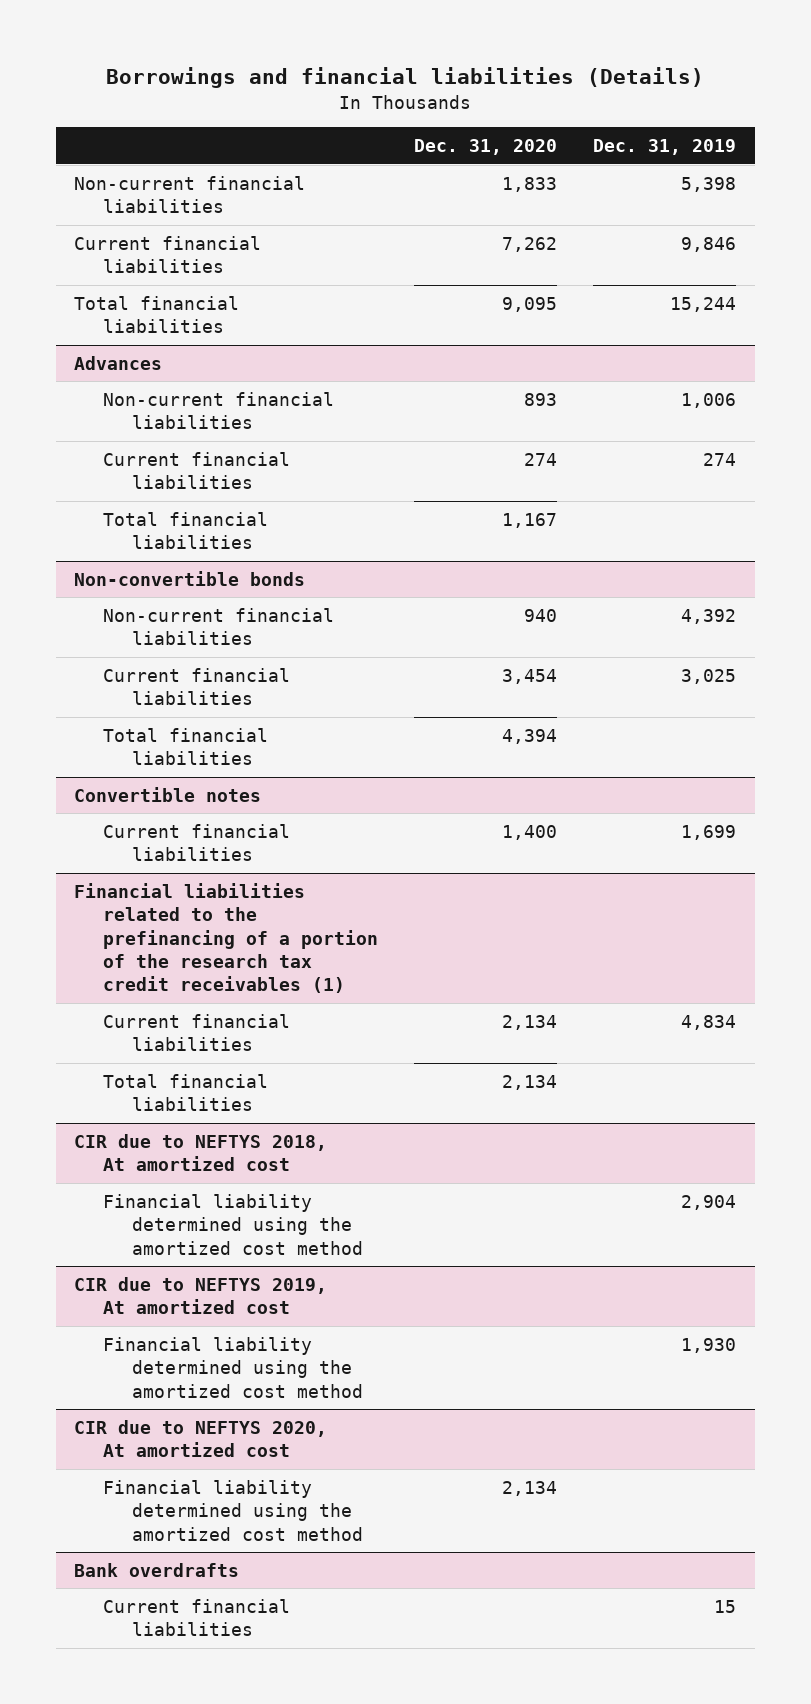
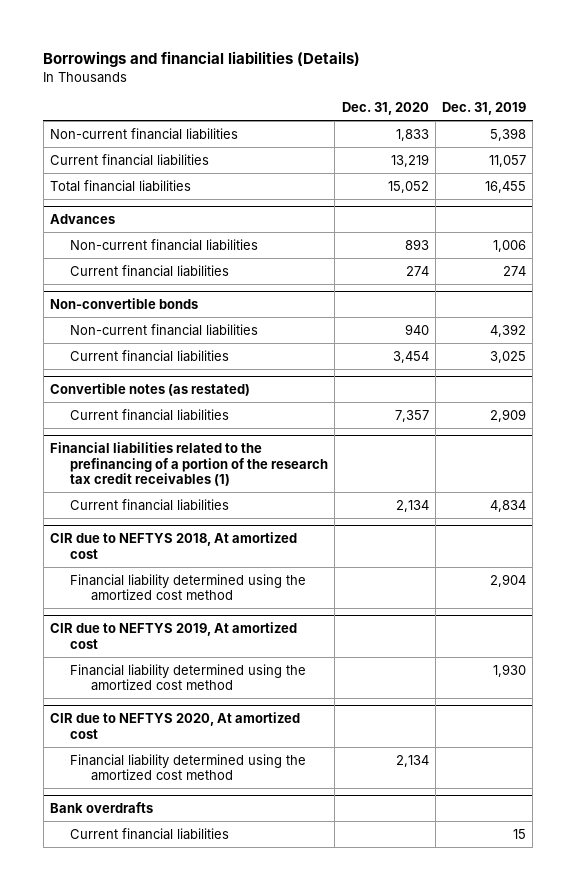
[502,236,558,252] 7,262 -> [390,153,429,167] 13,219
[681,236,737,252] 9,846 -> [488,154,526,167] 11,057
[502,296,558,312] 9,095 -> [387,180,429,193] 15,052
[670,296,737,312] 15,244 -> [484,180,526,193] 16,455
[102,511,268,550] Total financial liabilities -> none
[102,727,268,766] Total financial liabilities -> none
[74,786,262,802] Convertible notes -> [49,383,250,397] Convertible notes (as restated)
[502,824,558,840] 1,400 -> [394,409,429,422] 7,357
[681,824,737,840] 1,699 -> [489,408,526,422] 2,909
[102,1073,268,1112] Total financial liabilities -> none

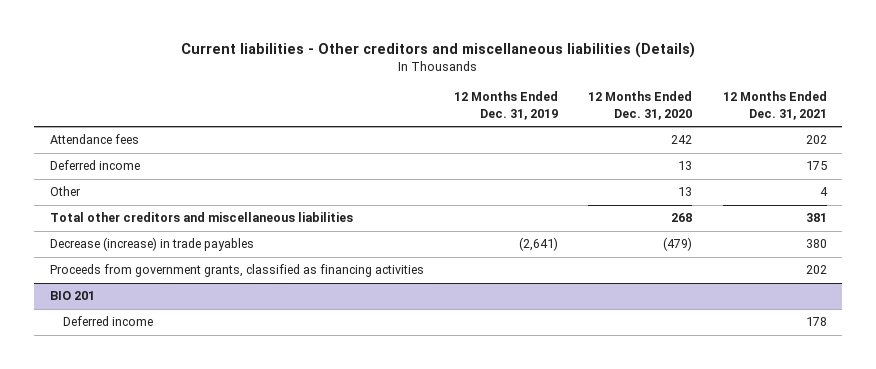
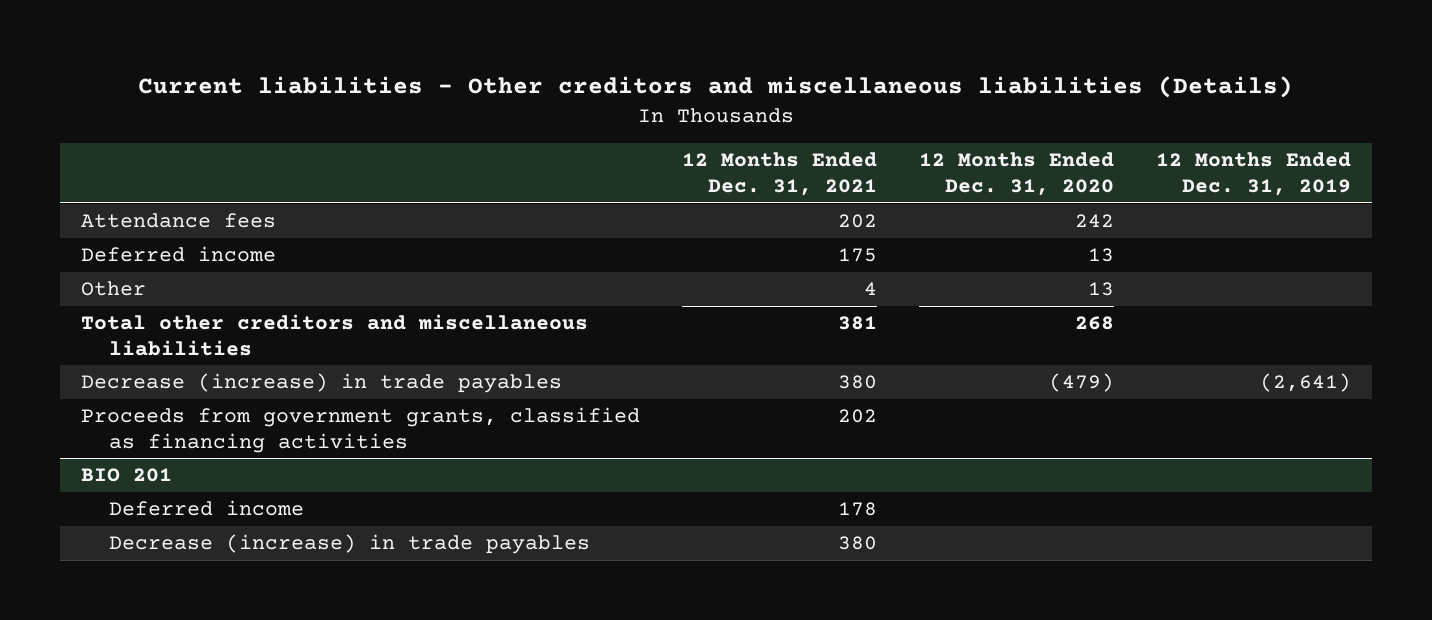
none -> [108,534,590,555] Decrease (increase) in trade payables

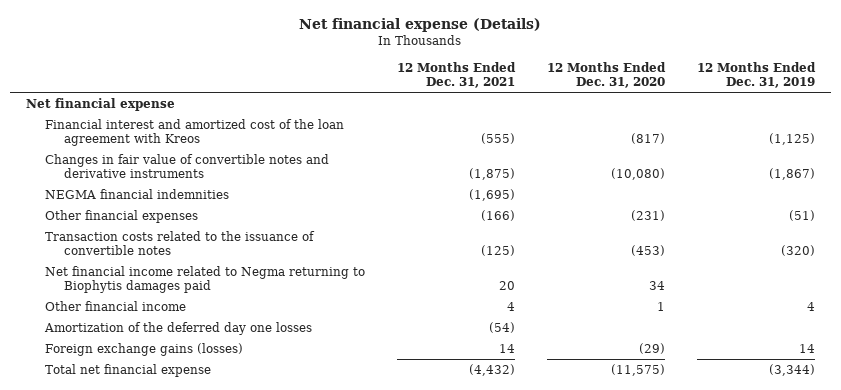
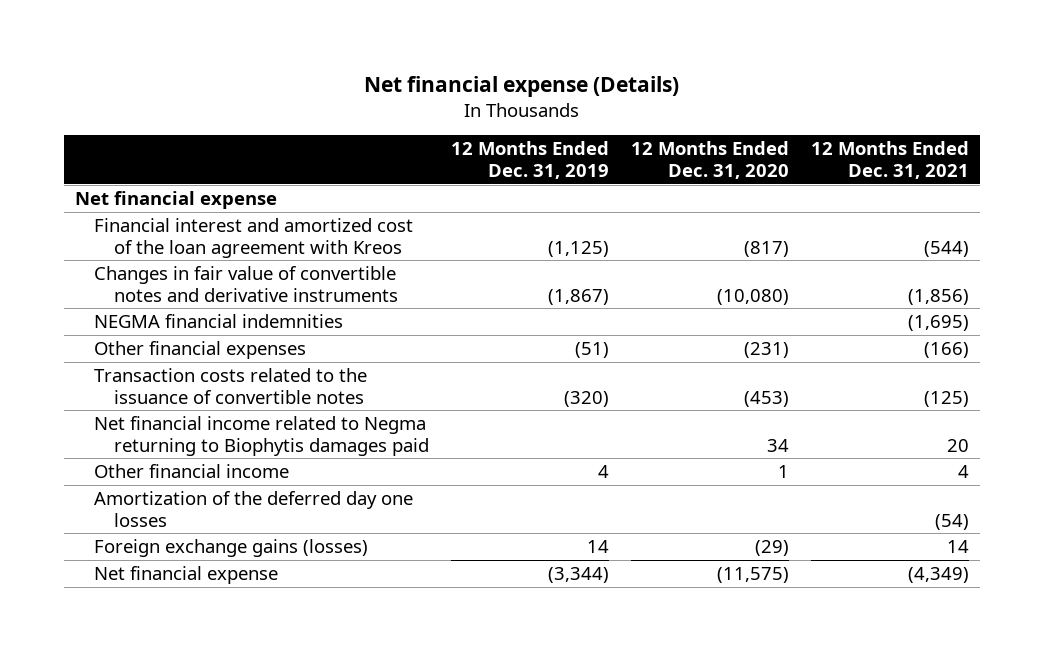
[480,132,515,144] (555) -> [923,240,969,257] (544)
[468,167,515,180] (1,875) -> [907,288,969,305] (1,856)
[45,364,212,378] Total net financial expense -> [94,565,279,584] Net financial expense
[468,364,515,377] (4,432) -> [907,566,969,583] (4,349)

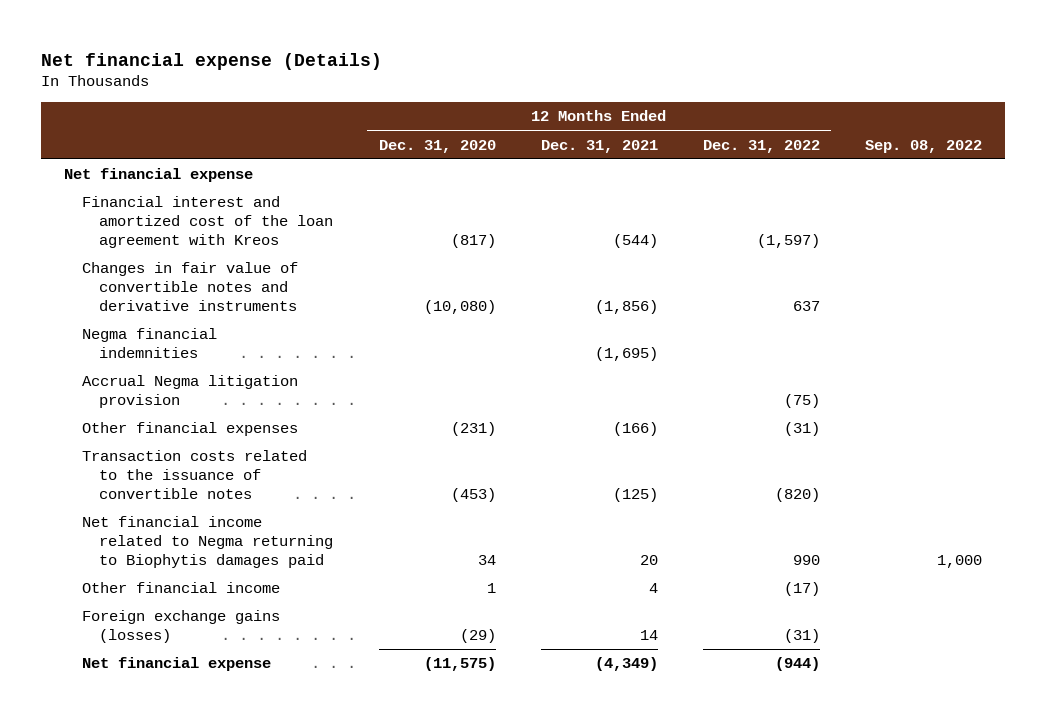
[450,141,609,179] 12 Months Ended Dec. 31, 2019 -> none
none -> [703,139,821,153] Dec. 31, 2022
none -> [865,139,983,153] Sep. 08, 2022
[94,313,344,328] NEGMA financial indemnities -> [81,328,217,359] Negma financial indemnities
none -> [81,375,298,409] Accrual Negma litigation provision
[94,490,414,527] Amortization of the deferred day one losses -> none

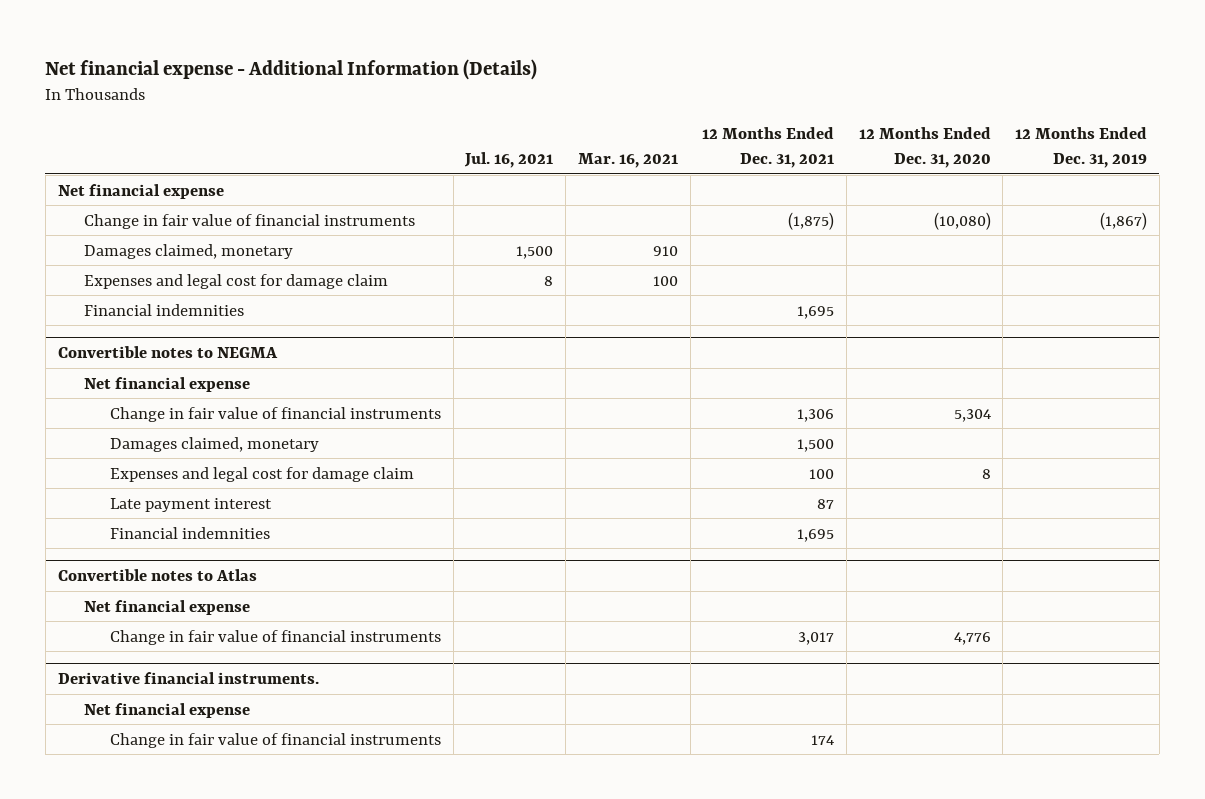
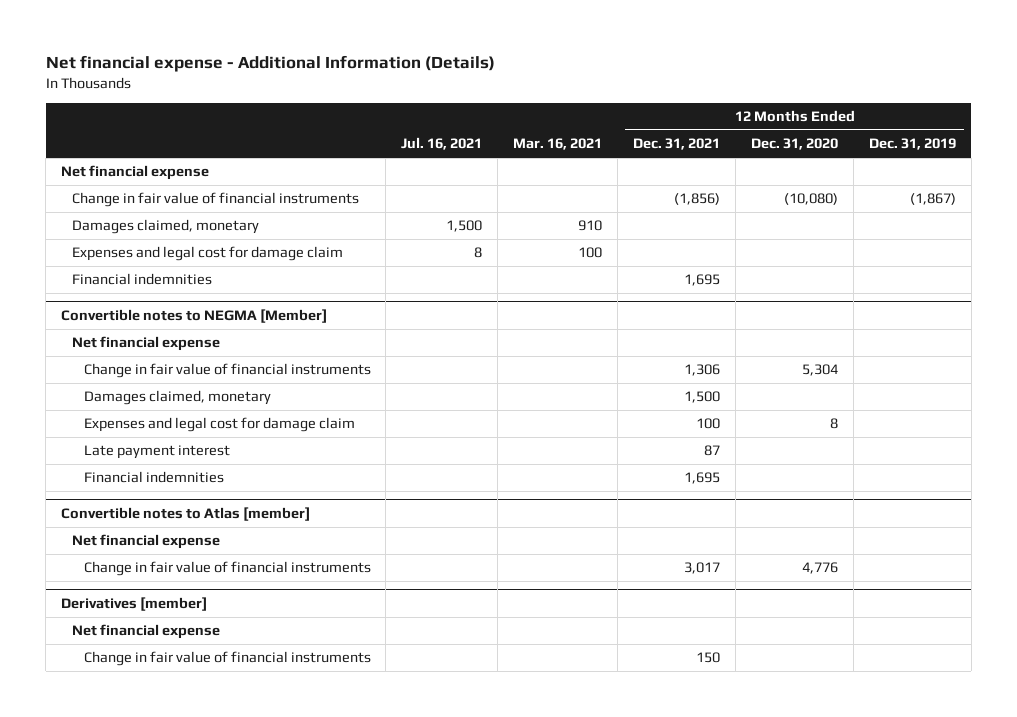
[788,211,835,230] (1,875) -> [674,193,721,206] (1,856)
[57,345,278,358] Convertible notes to NEGMA -> [61,309,328,324] Convertible notes to NEGMA [Member]
[57,568,257,581] Convertible notes to Atlas -> [61,507,311,522] Convertible notes to Atlas [member]
[57,671,319,684] Derivative financial instruments. -> [61,597,208,612] Derivatives [member]
[811,734,835,745] 174 -> [696,652,721,664] 150

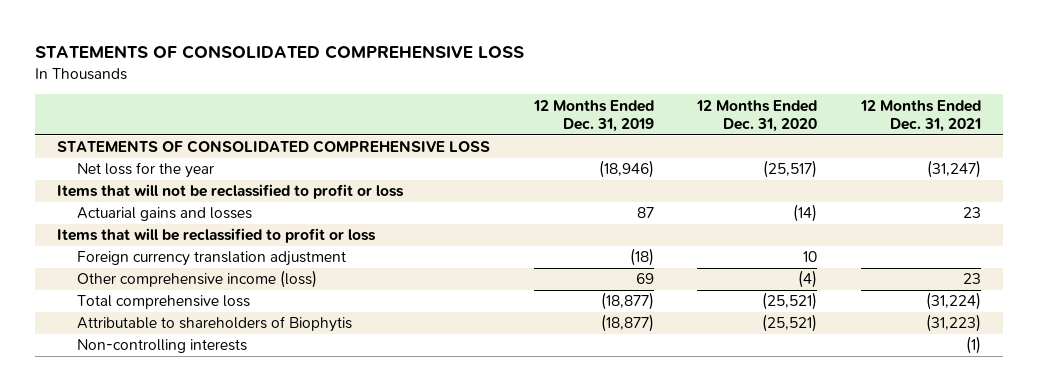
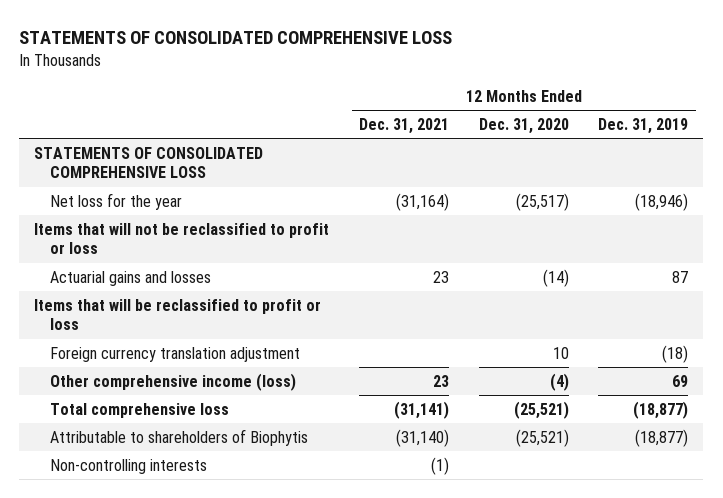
[927,160,982,179] (31,247) -> [396,192,450,211] (31,164)
[926,292,982,311] (31,224) -> [394,400,450,419] (31,141)
[926,314,982,333] (31,223) -> [396,428,450,447] (31,140)

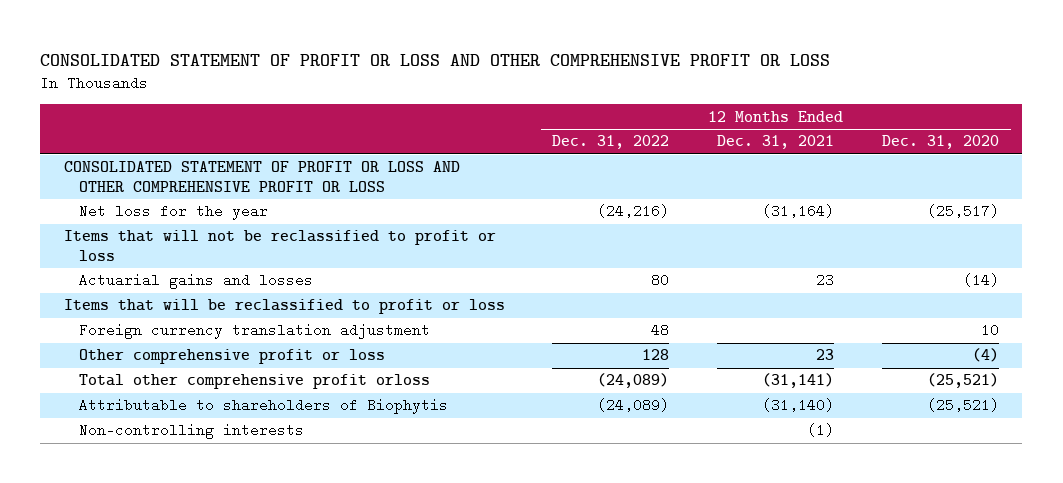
[19,31,453,45] STATEMENTS OF CONSOLIDATED COMPREHENSIVE LOSS -> [40,53,831,66] CONSOLIDATED STATEMENT OF PROFIT OR LOSS AND OTHER COMPREHENSIVE PROFIT OR LOSS
[598,118,689,135] Dec. 31, 2019 -> none
none -> [552,135,670,150] Dec. 31, 2022
[34,146,264,179] STATEMENTS OF CONSOLIDATED COMPREHENSIVE LOSS -> [63,161,460,193] CONSOLIDATED STATEMENT OF PROFIT OR LOSS AND OTHER COMPREHENSIVE PROFIT OR LOSS
[50,372,297,391] Other comprehensive income (loss) -> [78,349,385,365] Other comprehensive profit or loss
[50,402,230,418] Total comprehensive loss -> [78,374,430,390] Total other comprehensive profit orloss

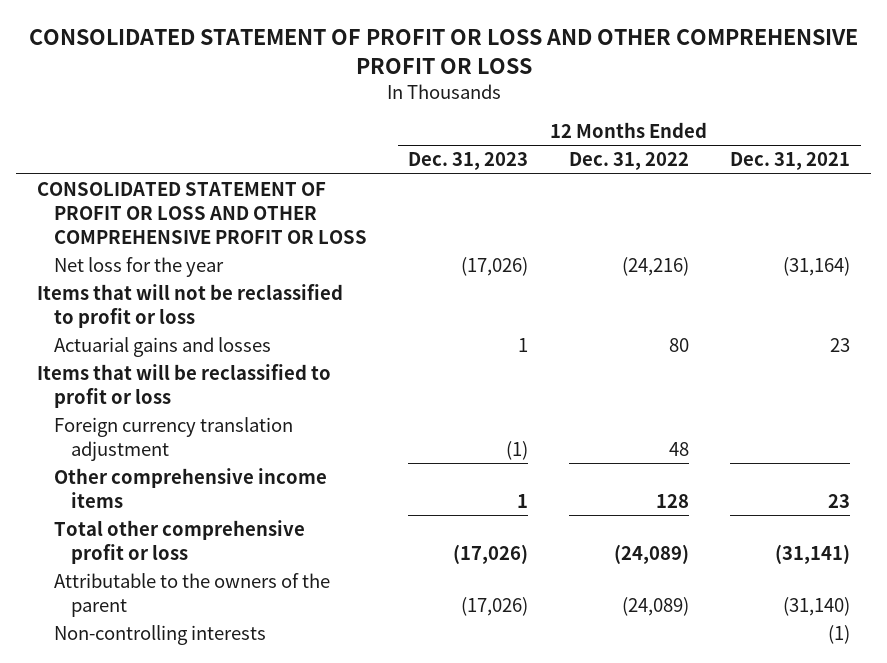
[881,135,999,150] Dec. 31, 2020 -> none
none -> [408,152,529,171] Dec. 31, 2023
[78,349,385,365] Other comprehensive profit or loss -> [54,467,328,508] Other comprehensive income items
[78,374,430,390] Total other comprehensive profit orloss -> [54,519,306,564] Total other comprehensive profit or loss
[78,398,448,415] Attributable to shareholders of Biophytis -> [54,572,331,617] Attributable to the owners of the parent

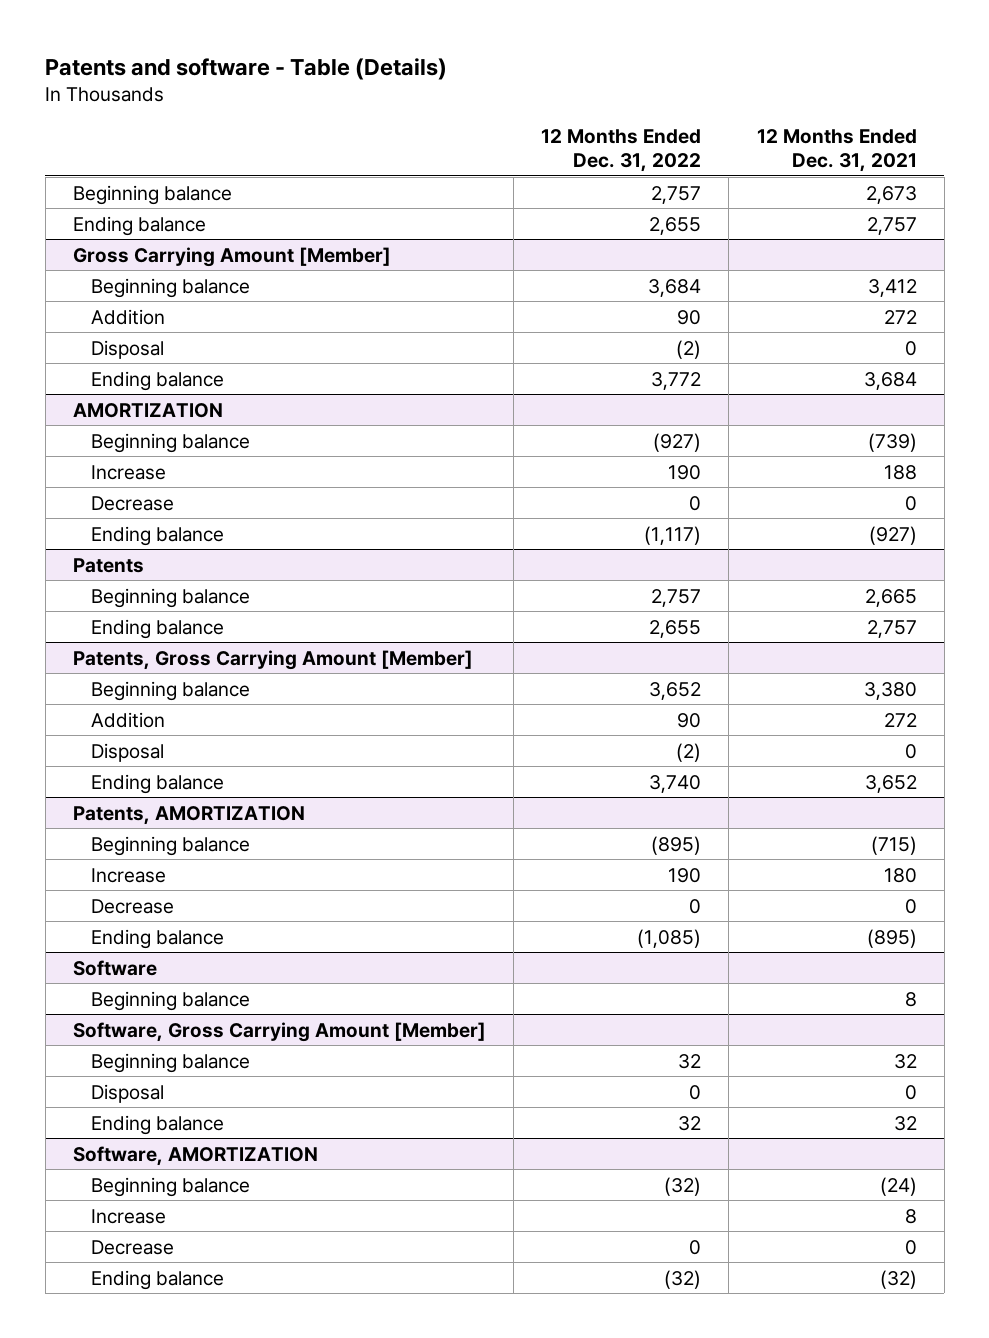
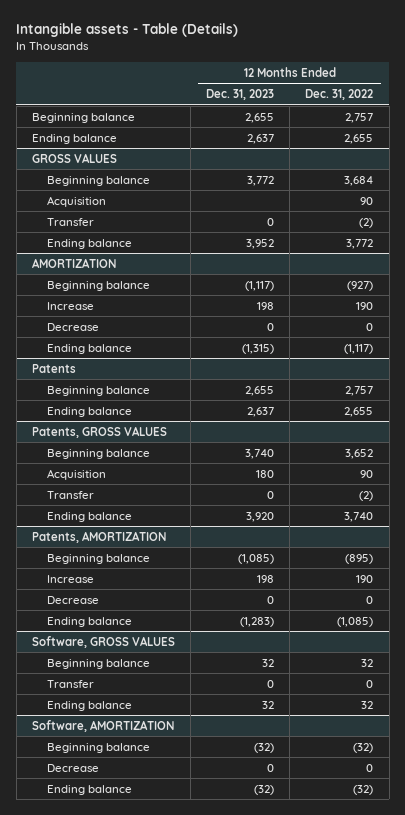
[45,58,448,81] Patents and software - Table (Details) -> [16,23,239,38] Intangible assets - Table (Details)
[756,129,917,172] 12 Months Ended Dec. 31, 2021 -> none
none -> [206,89,275,101] Dec. 31, 2023
[72,246,391,267] Gross Carrying Amount [Member] -> [31,152,117,163] GROSS VALUES
[91,339,165,359] Disposal -> none
[91,308,166,325] Addition -> [46,195,106,207] Acquisition
none -> [46,217,94,226] Transfer
[72,649,473,670] Patents, Gross Carrying Amount [Member] -> none
none -> [31,425,167,438] Patents, GROSS VALUES
[91,742,165,762] Disposal -> none
[91,711,166,728] Addition -> [46,468,106,480] Acquisition
none -> [46,490,94,499] Transfer
[72,959,157,976] Software -> none
[91,990,251,1011] Beginning balance -> none
[72,1021,486,1042] Software, Gross Carrying Amount [Member] -> none
none -> [31,635,175,648] Software, GROSS VALUES
[91,1083,165,1103] Disposal -> none
none -> [46,679,94,688] Transfer
[91,1208,167,1224] Increase -> none

